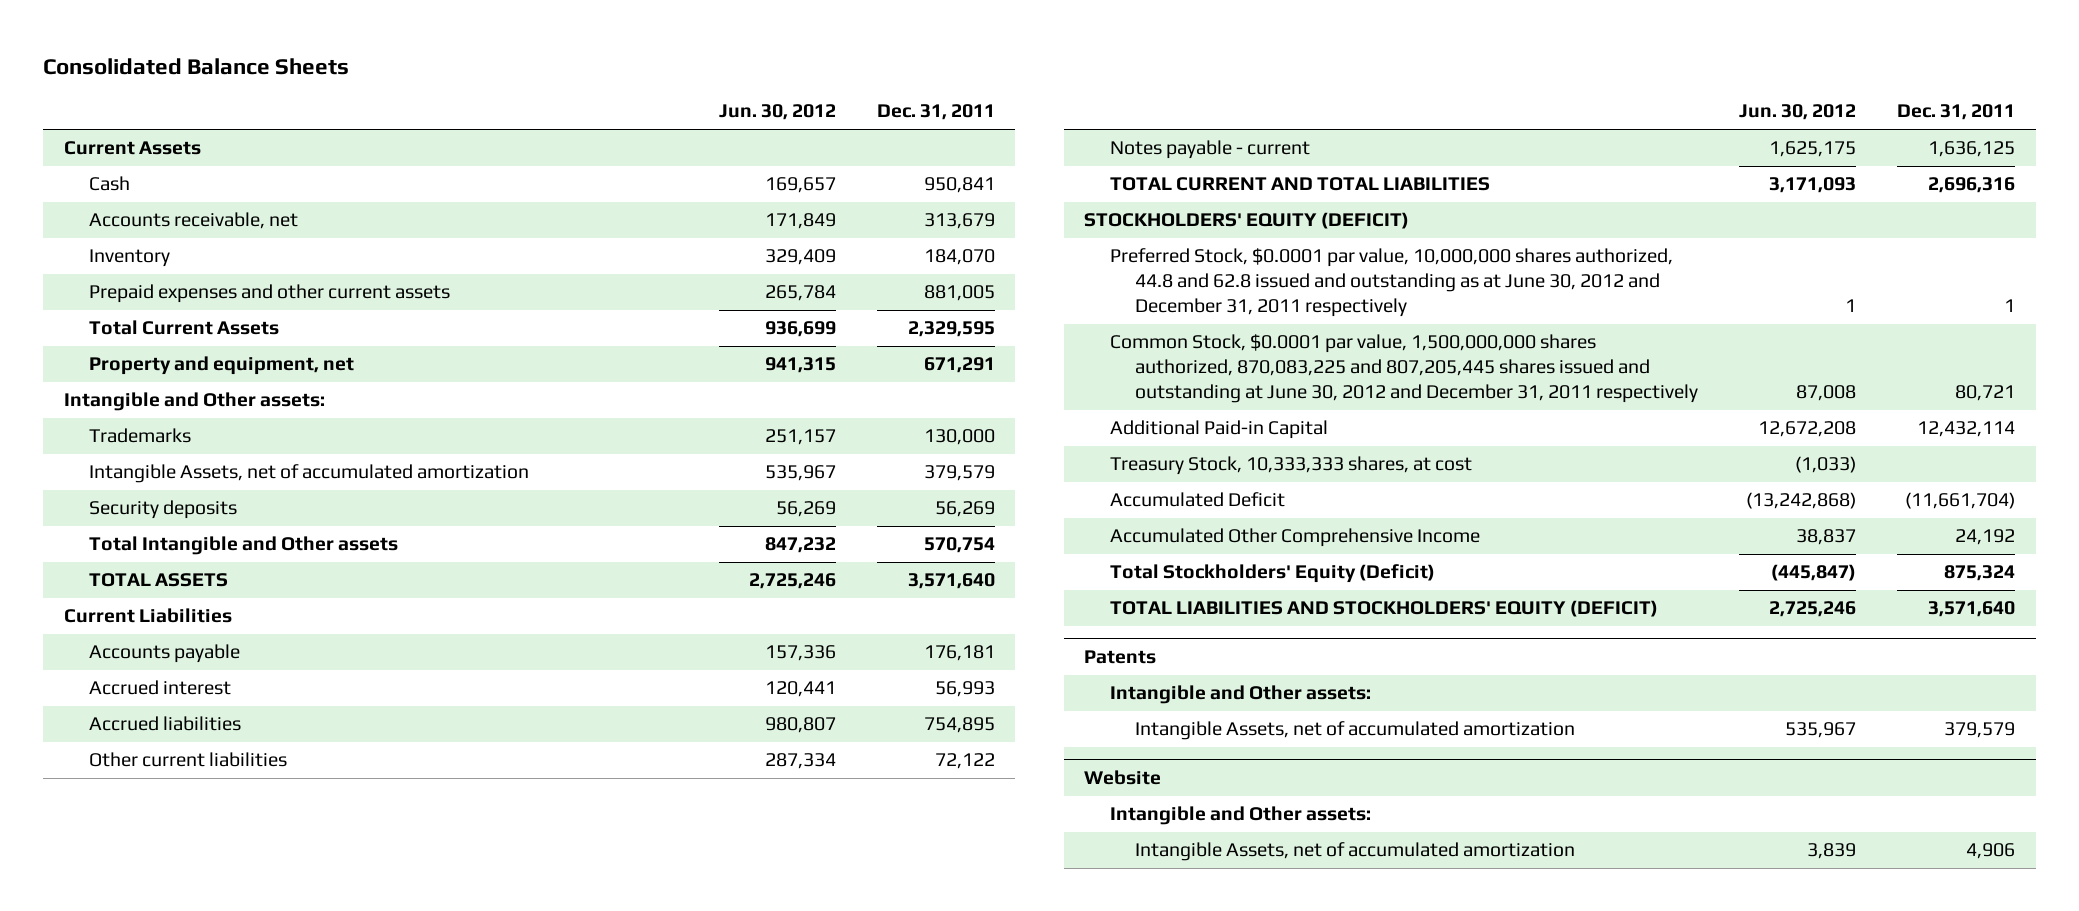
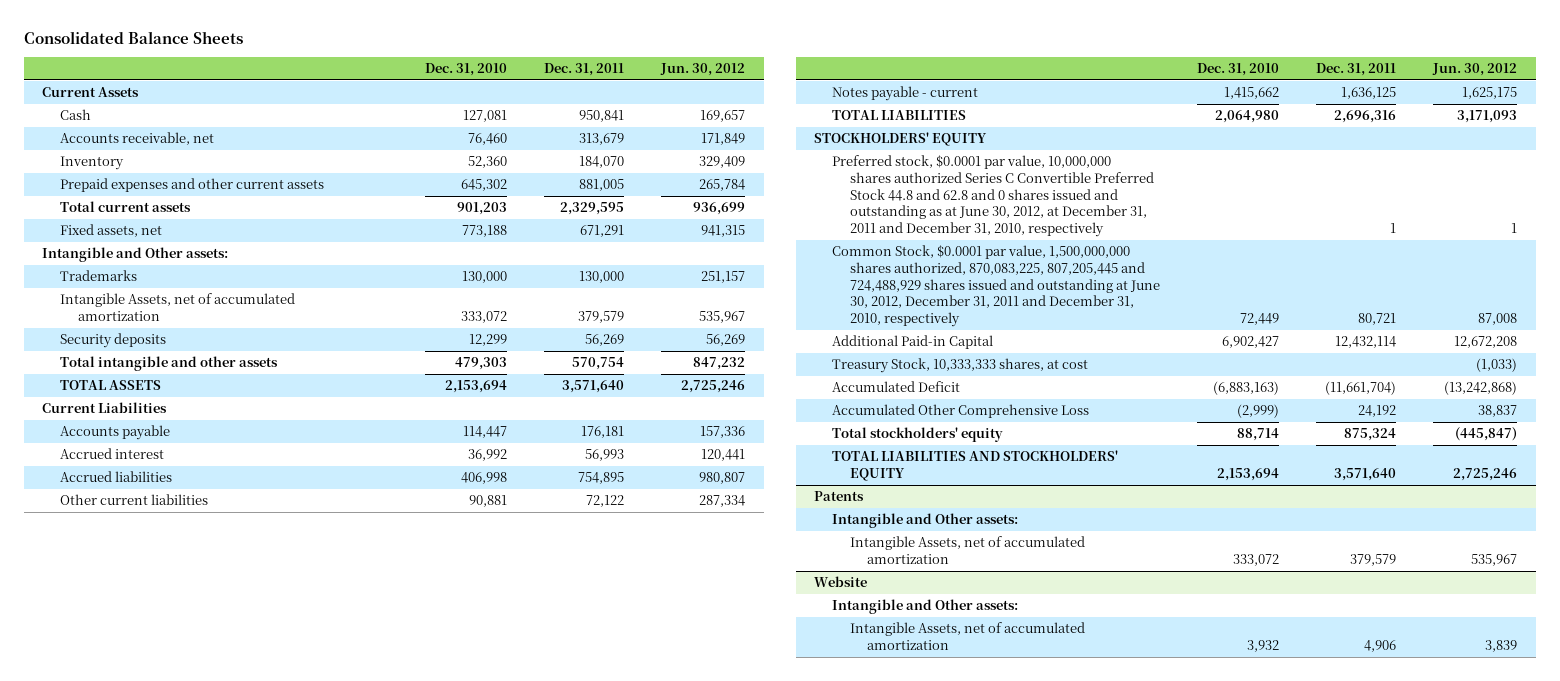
none -> [424,63,507,77] Dec. 31, 2010
[89,320,280,336] Total Current Assets -> [60,201,192,213] Total current assets
[89,356,355,376] Property and equipment, net -> [60,224,163,238] Fixed assets, net
[89,536,399,556] Total Intangible and Other assets -> [60,356,279,372] Total intangible and other assets
[1109,177,1490,192] TOTAL CURRENT AND TOTAL LIABILITIES -> [832,110,967,121] TOTAL LIABILITIES
[1084,212,1410,230] STOCKHOLDERS' EQUITY (DEFICIT) -> [814,132,988,147] STOCKHOLDERS' EQUITY
[1109,248,1673,318] Preferred Stock, $0.0001 par value, 10,000,000 shares authorized, 44.8 and 62.8 issued and outstanding as at June 30, 2012 and December 31, 2011 respectively -> [832,155,1154,237] Preferred stock, $0.0001 par value, 10,000,000 shares authorized Series C Convertible Preferred Stock 44.8 and 62.8 and 0 shares issued and outstanding as at June 30, 2012, at December 31, 2011 and December 31, 2010, respectively
[1109,334,1698,404] Common Stock, $0.0001 par value, 1,500,000,000 shares authorized, 870,083,225 and 807,205,445 shares issued and outstanding at June 30, 2012 and December 31, 2011 respectively -> [832,245,1160,327] Common Stock, $0.0001 par value, 1,500,000,000 shares authorized, 870,083,225, 807,205,445 and 724,488,929 shares issued and outstanding at June 30, 2012, December 31, 2011 and December 31, 2010, respectively
[1109,528,1480,548] Accumulated Other Comprehensive Income -> [832,404,1090,419] Accumulated Other Comprehensive Loss
[1109,564,1435,584] Total Stockholders' Equity (Deficit) -> [832,427,1004,443] Total stockholders' equity
[1109,600,1658,618] TOTAL LIABILITIES AND STOCKHOLDERS' EQUITY (DEFICIT) -> [832,450,1119,481] TOTAL LIABILITIES AND STOCKHOLDERS' EQUITY

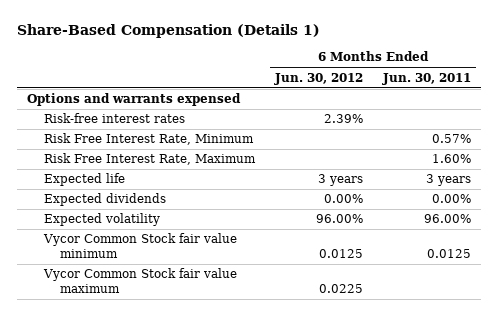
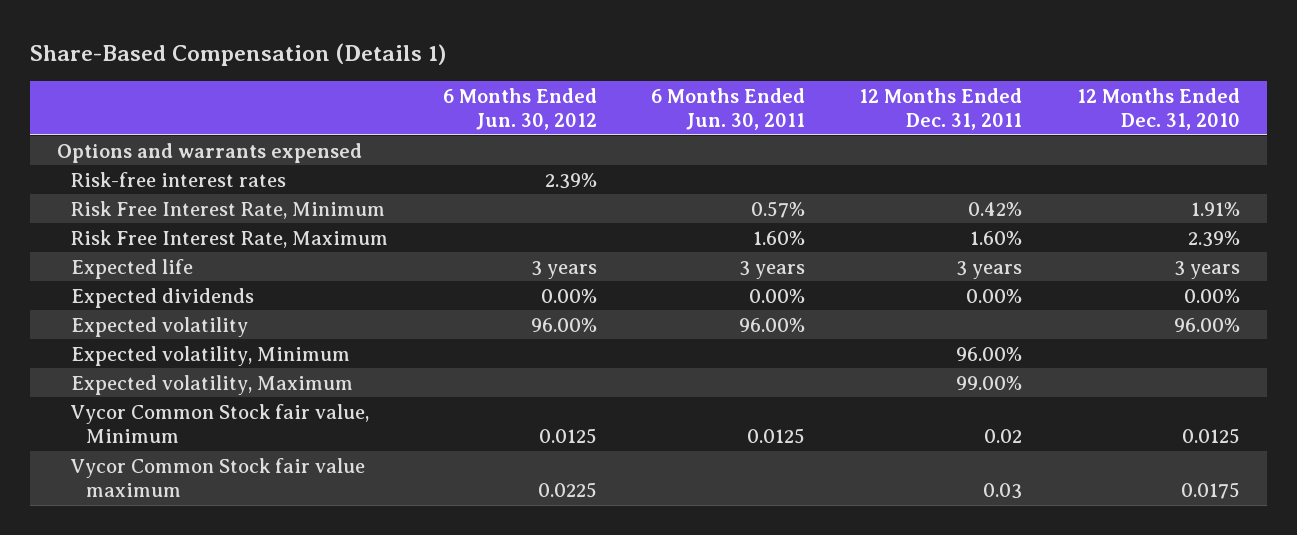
none -> [859,87,1023,131] 12 Months Ended Dec. 31, 2011
none -> [1076,87,1240,131] 12 Months Ended Dec. 31, 2010
none -> [71,345,351,366] Expected volatility, Minimum
none -> [71,374,354,395] Expected volatility, Maximum
[42,233,237,258] Vycor Common Stock fair value minimum -> [70,403,370,443] Vycor Common Stock fair value, Minimum

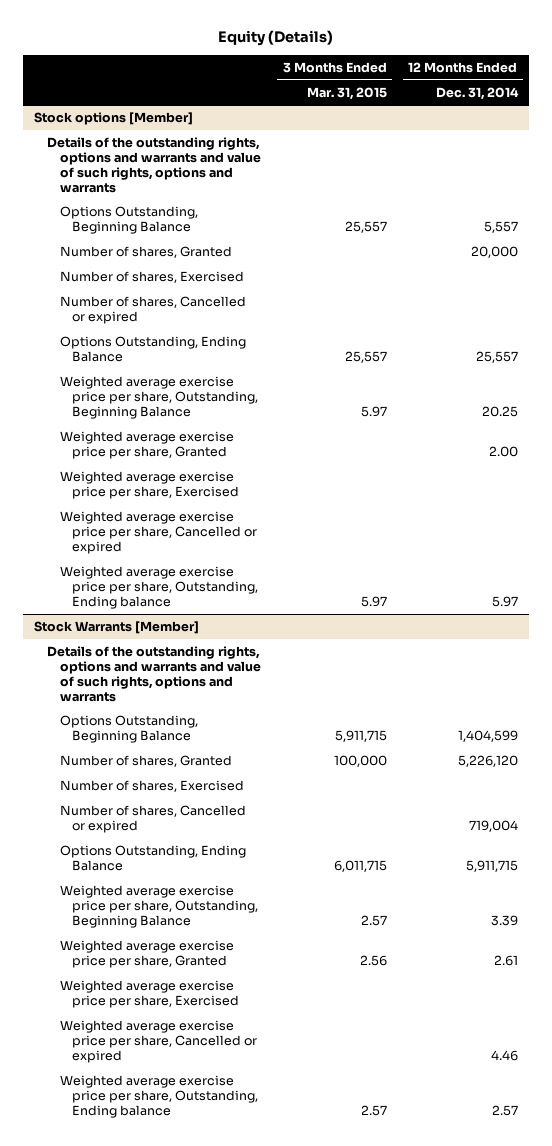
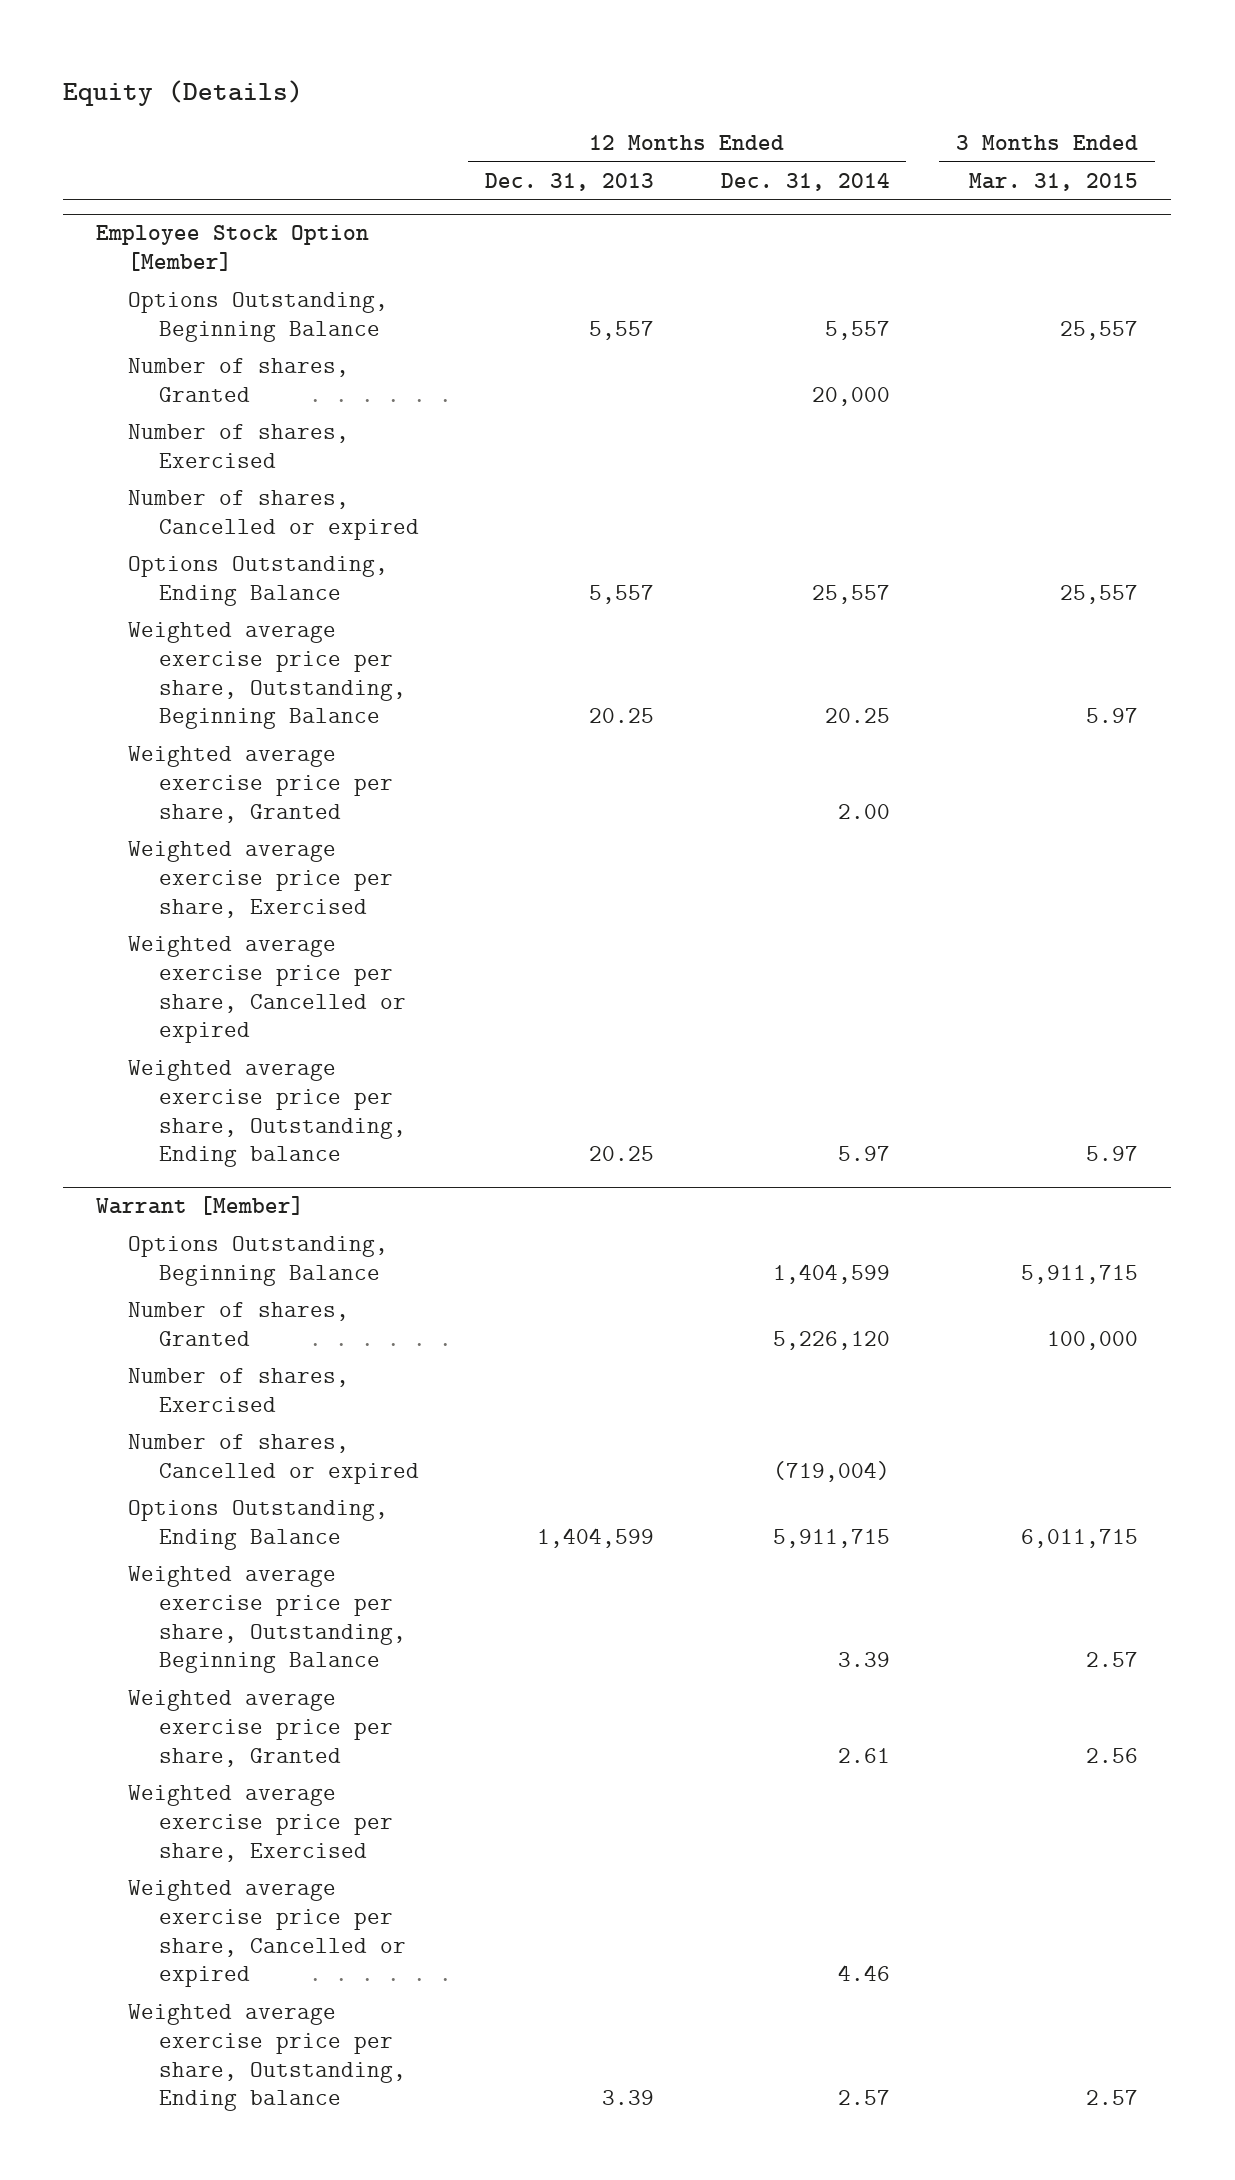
none -> [485,172,655,191] Dec. 31, 2013
[46,136,261,193] Details of the outstanding rights, options and warrants and value of such rights, options and warrants -> none
[34,111,194,125] Stock options [Member] -> [96,225,370,272] Employee Stock Option [Member]
[46,645,261,702] Details of the outstanding rights, options and warrants and value of such rights, options and warrants -> none
[34,620,200,634] Stock Warrants [Member] -> [96,1196,305,1216] Warrant [Member]
[468,819,518,832] 719,004 -> [772,1460,890,1482] (719,004)

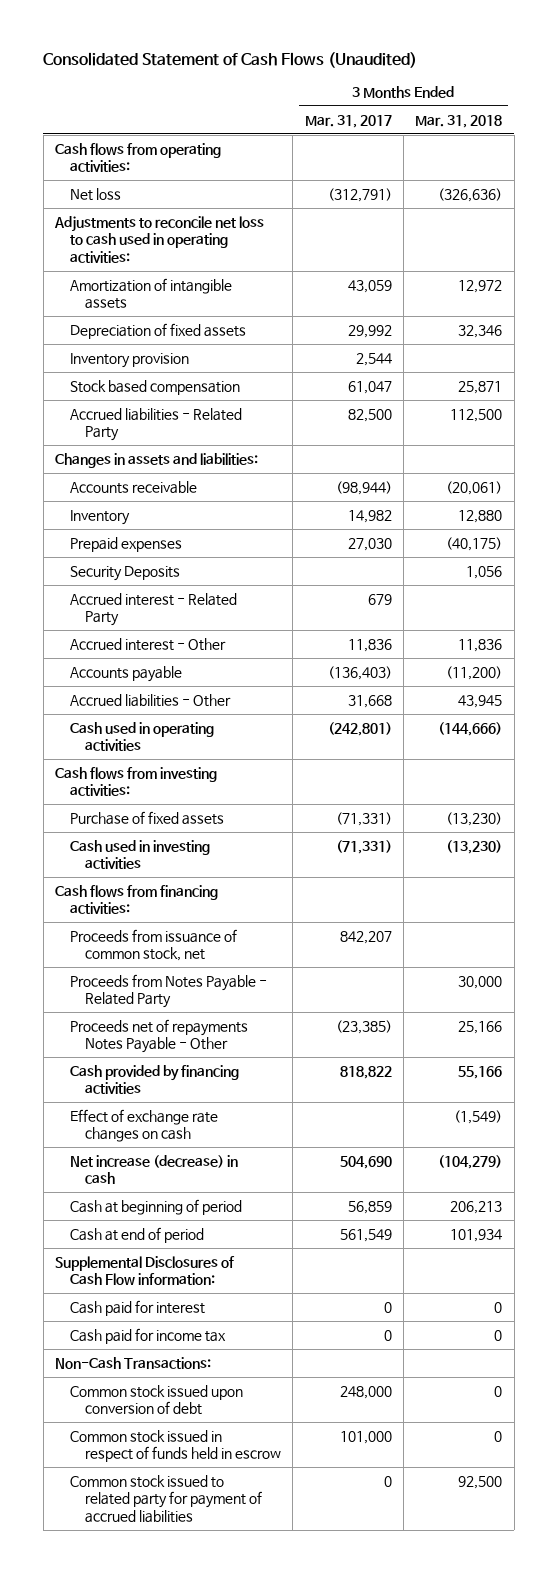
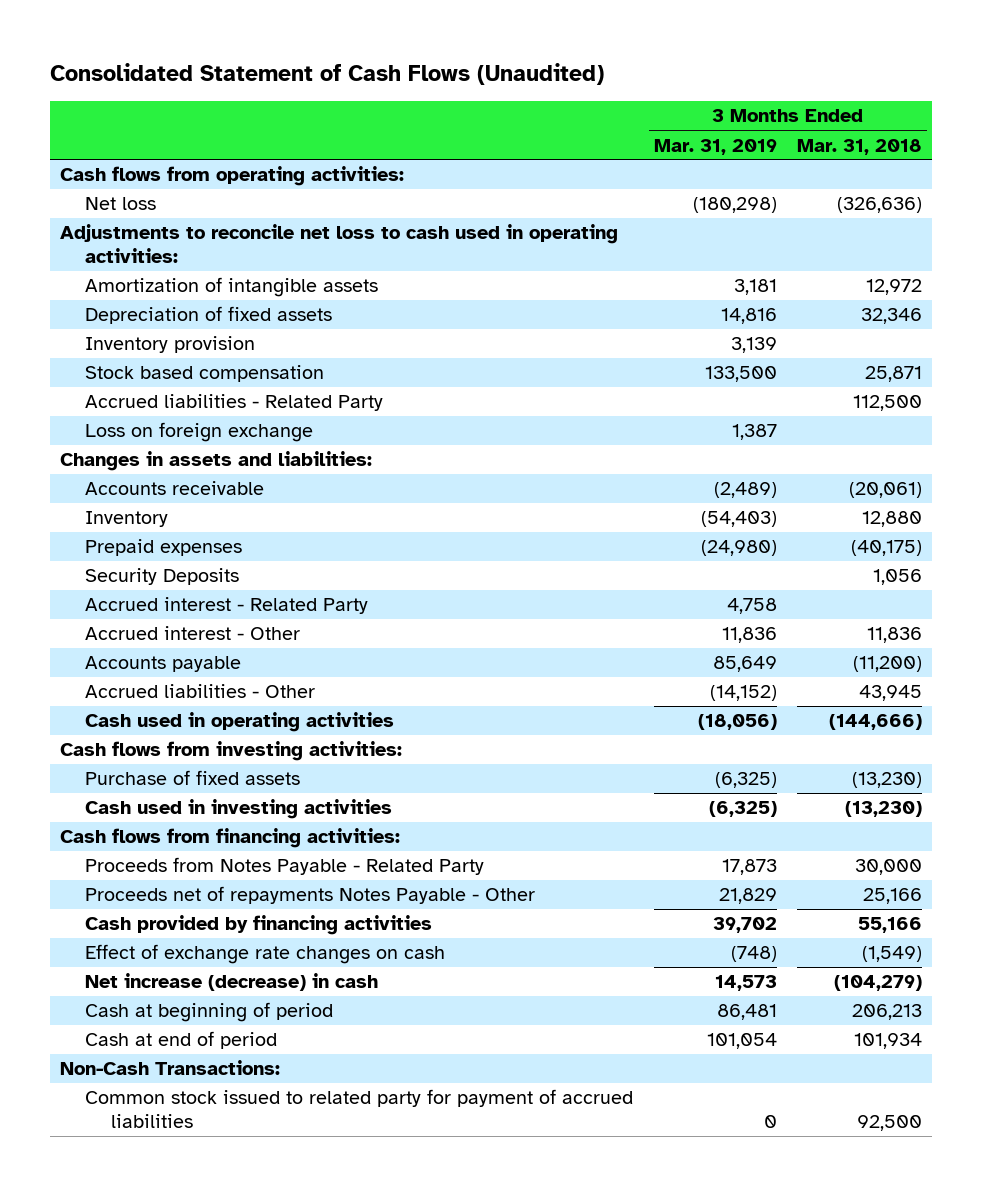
[304,114,392,128] Mar. 31, 2017 -> none
none -> [653,138,777,155] Mar. 31, 2019
none -> [85,422,314,443] Loss on foreign exchange
[70,928,238,962] Proceeds from issuance of common stock, net -> none
[55,1255,236,1286] Supplemental Disclosures of Cash Flow information: -> none
[70,1299,206,1316] Cash paid for interest -> none
[70,1327,227,1344] Cash paid for income tax -> none
[70,1384,244,1416] Common stock issued upon conversion of debt -> none
[70,1429,282,1463] Common stock issued in respect of funds held in escrow -> none

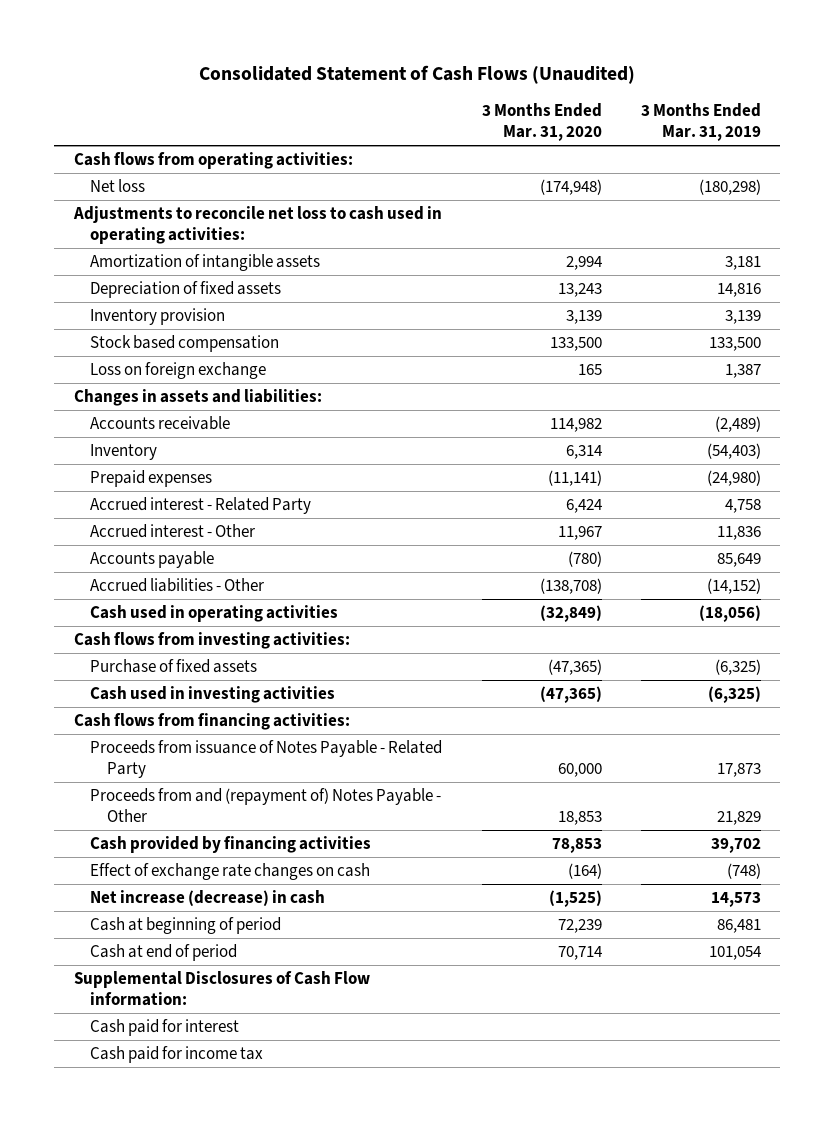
[797,138,923,155] Mar. 31, 2018 -> none
none -> [481,103,602,141] 3 Months Ended Mar. 31, 2020
[85,394,384,412] Accrued liabilities - Related Party -> none
[85,568,240,586] Security Deposits -> none
[85,857,485,876] Proceeds from Notes Payable - Related Party -> [90,740,443,778] Proceeds from issuance of Notes Payable - Related Party
[85,886,536,905] Proceeds net of repayments Notes Payable - Other -> [90,788,442,822] Proceeds from and (repayment of) Notes Payable - Other
[59,1060,280,1076] Non-Cash Transactions: -> none
[85,1089,634,1129] Common stock issued to related party for payment of accrued liabilities -> none
none -> [73,971,370,1006] Supplemental Disclosures of Cash Flow information:
none -> [90,1019,240,1037] Cash paid for interest
none -> [90,1046,264,1064] Cash paid for income tax

